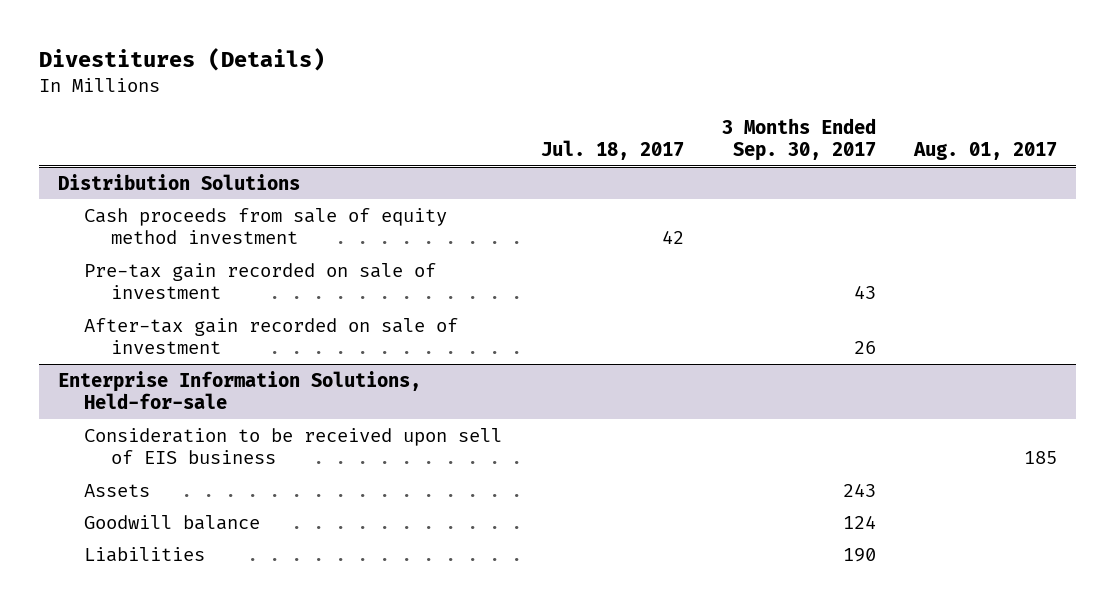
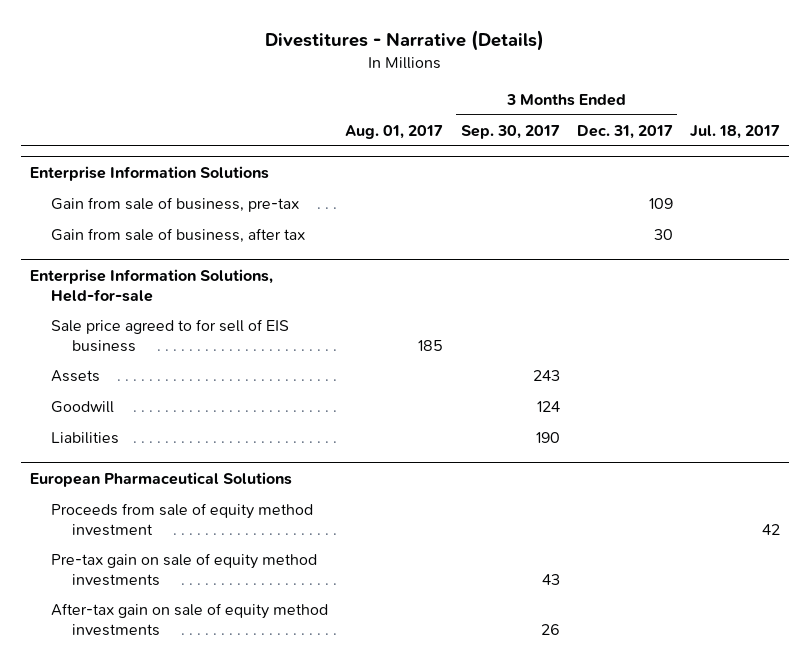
[38,48,325,72] Divestitures (Details) -> [264,30,544,52] Divestitures - Narrative (Details)
none -> [576,124,673,139] Dec. 31, 2017
[57,173,300,190] Distribution Solutions -> none
[84,207,448,244] Cash proceeds from sale of equity method investment -> none
[84,262,437,299] Pre-tax gain recorded on sale of investment -> none
[84,317,459,354] After-tax gain recorded on sale of investment -> none
none -> [29,165,269,181] Enterprise Information Solutions
none -> [50,196,299,212] Gain from sale of business, pre-tax
none -> [50,227,305,243] Gain from sale of business, after tax
[84,427,503,464] Consideration to be received upon sell of EIS business -> [50,318,289,352] Sale price agreed to for sell of EIS business
[84,514,261,530] Goodwill balance -> [50,400,114,413] Goodwill
none -> [29,471,292,487] European Pharmaceutical Solutions
none -> [50,502,313,536] Proceeds from sale of equity method investment
none -> [50,552,317,586] Pre-tax gain on sale of equity method investments
none -> [50,602,328,636] After-tax gain on sale of equity method investments

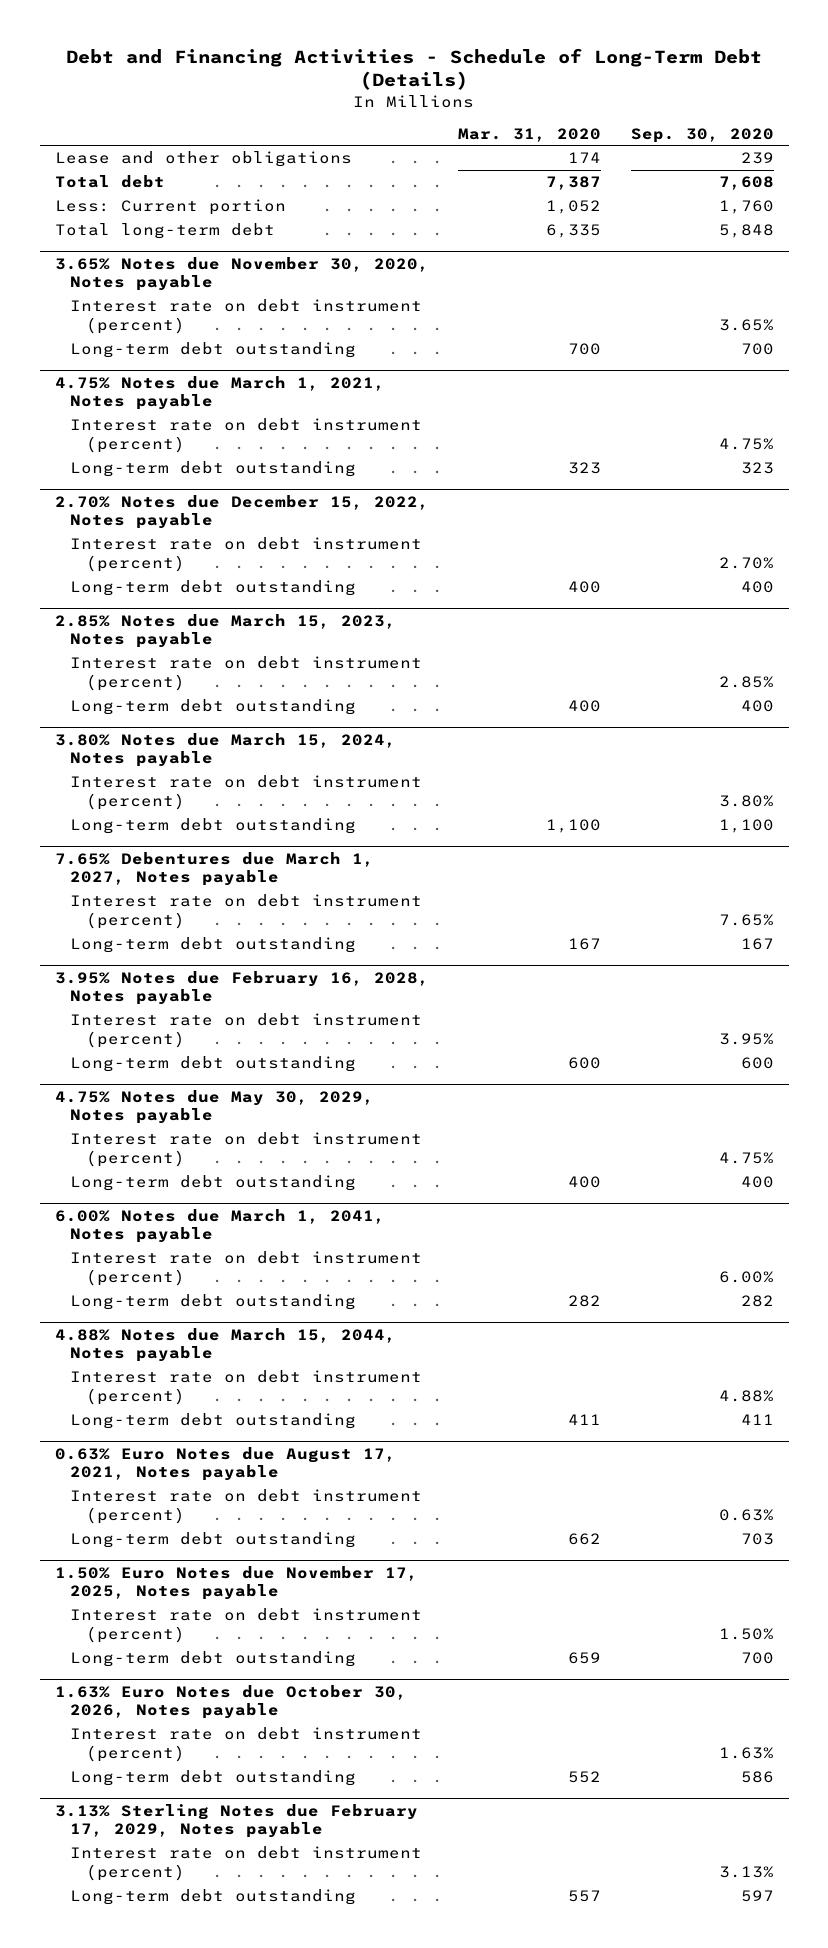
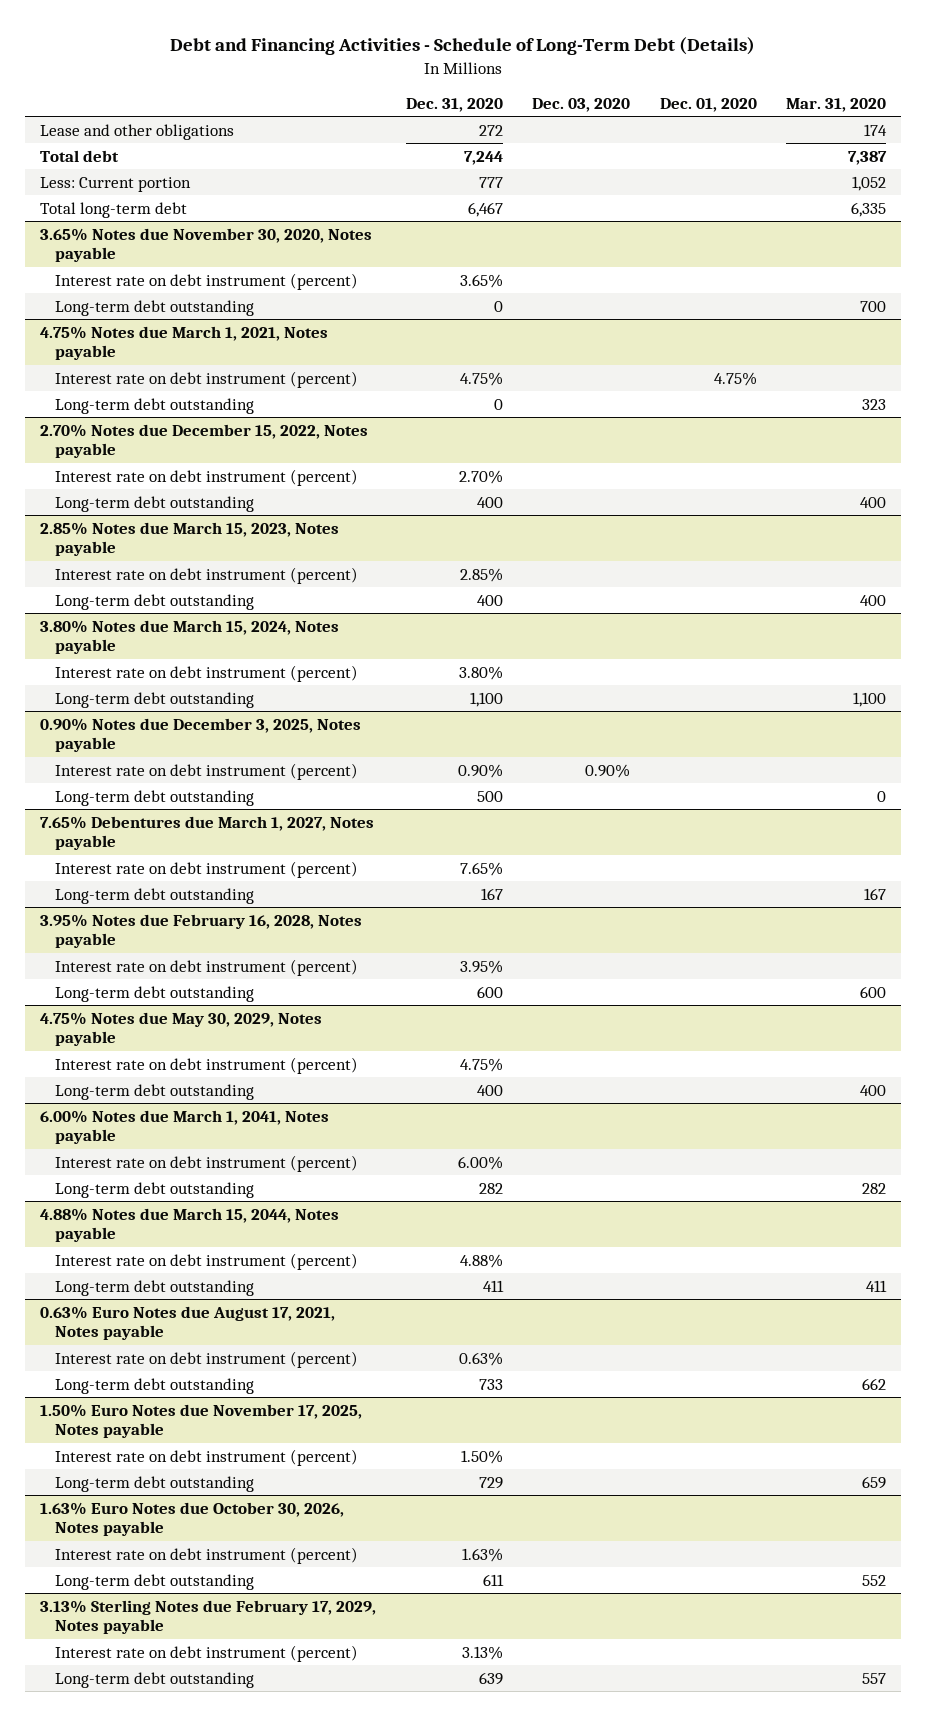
[630,127,774,143] Sep. 30, 2020 -> none
none -> [405,97,503,112] Dec. 31, 2020
none -> [532,97,631,112] Dec. 03, 2020
none -> [659,97,757,112] Dec. 01, 2020
none -> [40,717,362,753] 0.90% Notes due December 3, 2025, Notes payable
none -> [55,762,359,780] Interest rate on debt instrument (percent)
none -> [55,789,255,806] Long-term debt outstanding

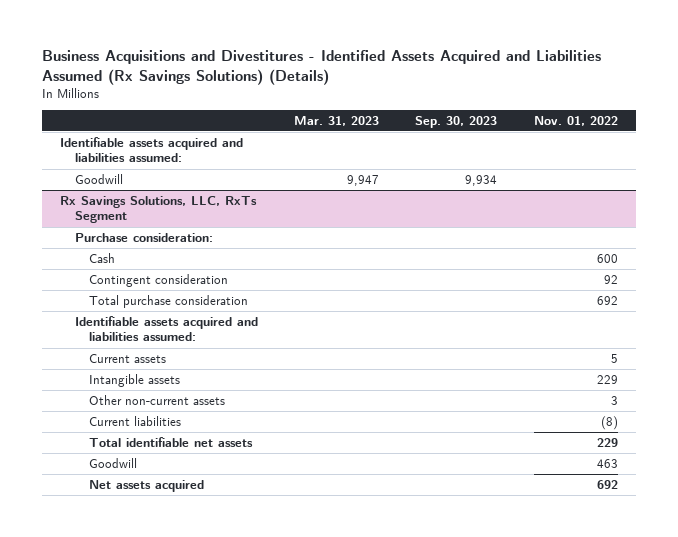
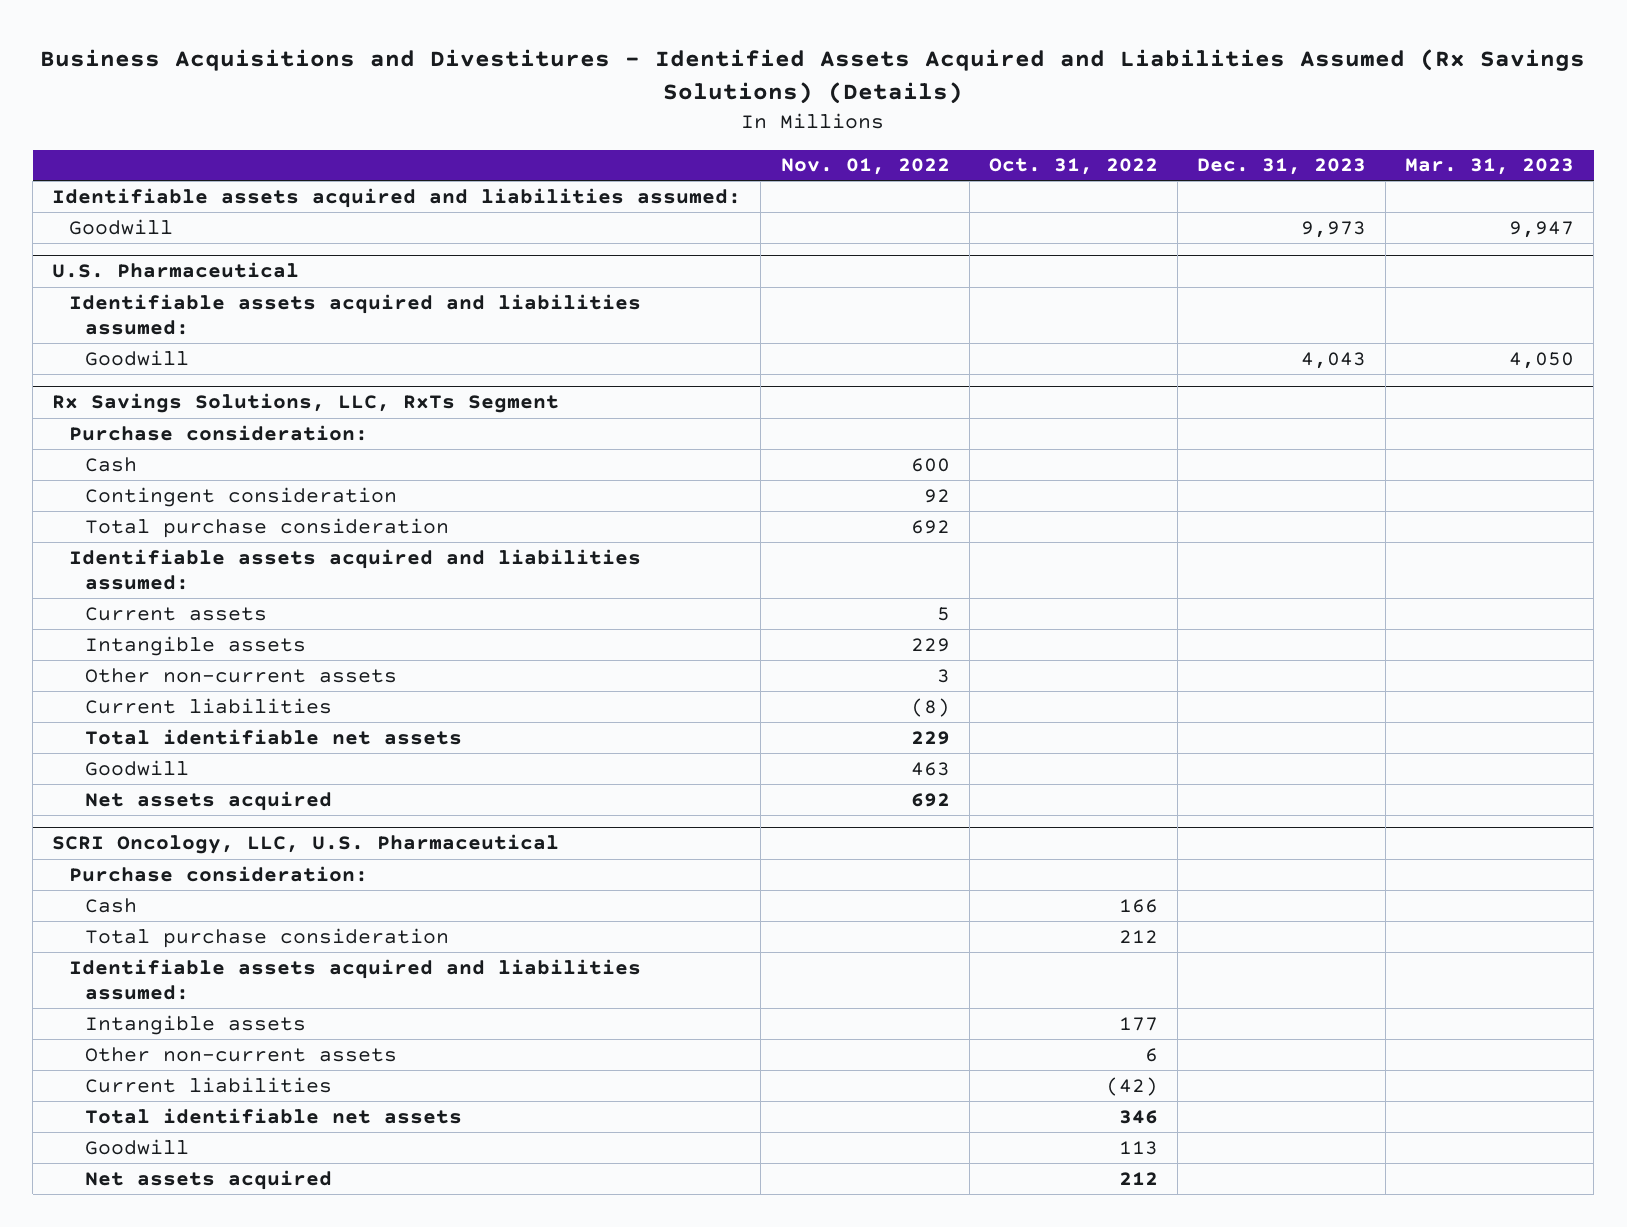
[415,115,498,128] Sep. 30, 2023 -> none
none -> [988,158,1158,176] Oct. 31, 2022
none -> [1196,158,1366,176] Dec. 31, 2023
none -> [52,262,300,279] U.S. Pharmaceutical
none -> [68,293,641,336] Identifiable assets acquired and liabilities assumed:
none -> [85,349,190,366] Goodwill
none -> [52,834,560,855] SCRI Oncology, LLC, U.S. Pharmaceutical
none -> [68,865,368,882] Purchase consideration:
none -> [85,897,138,913] Cash
none -> [85,927,450,948] Total purchase consideration
none -> [68,958,641,1001] Identifiable assets acquired and liabilities assumed:
none -> [85,1014,307,1035] Intangible assets
none -> [85,1046,398,1062] Other non-current assets
none -> [85,1076,333,1093] Current liabilities
none -> [85,1107,463,1124] Total identifiable net assets
none -> [85,1138,190,1155] Goodwill
none -> [85,1169,333,1190] Net assets acquired

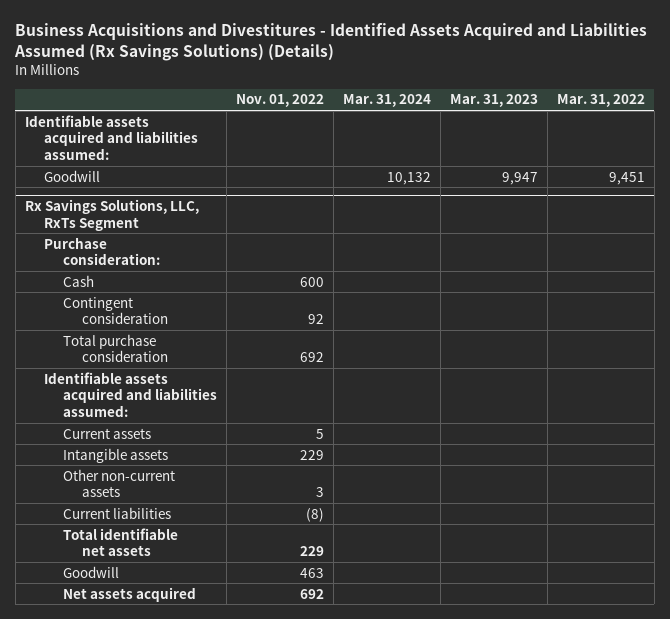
[988,158,1158,176] Oct. 31, 2022 -> none
[1196,158,1366,176] Dec. 31, 2023 -> none
none -> [342,94,431,108] Mar. 31, 2024
none -> [556,94,645,108] Mar. 31, 2022
[52,262,300,279] U.S. Pharmaceutical -> none
[68,293,641,336] Identifiable assets acquired and liabilities assumed: -> none
[85,349,190,366] Goodwill -> none
[52,834,560,855] SCRI Oncology, LLC, U.S. Pharmaceutical -> none
[68,865,368,882] Purchase consideration: -> none
[85,897,138,913] Cash -> none
[85,927,450,948] Total purchase consideration -> none
[68,958,641,1001] Identifiable assets acquired and liabilities assumed: -> none
[85,1014,307,1035] Intangible assets -> none
[85,1046,398,1062] Other non-current assets -> none
[85,1076,333,1093] Current liabilities -> none
[85,1107,463,1124] Total identifiable net assets -> none
[85,1138,190,1155] Goodwill -> none
[85,1169,333,1190] Net assets acquired -> none

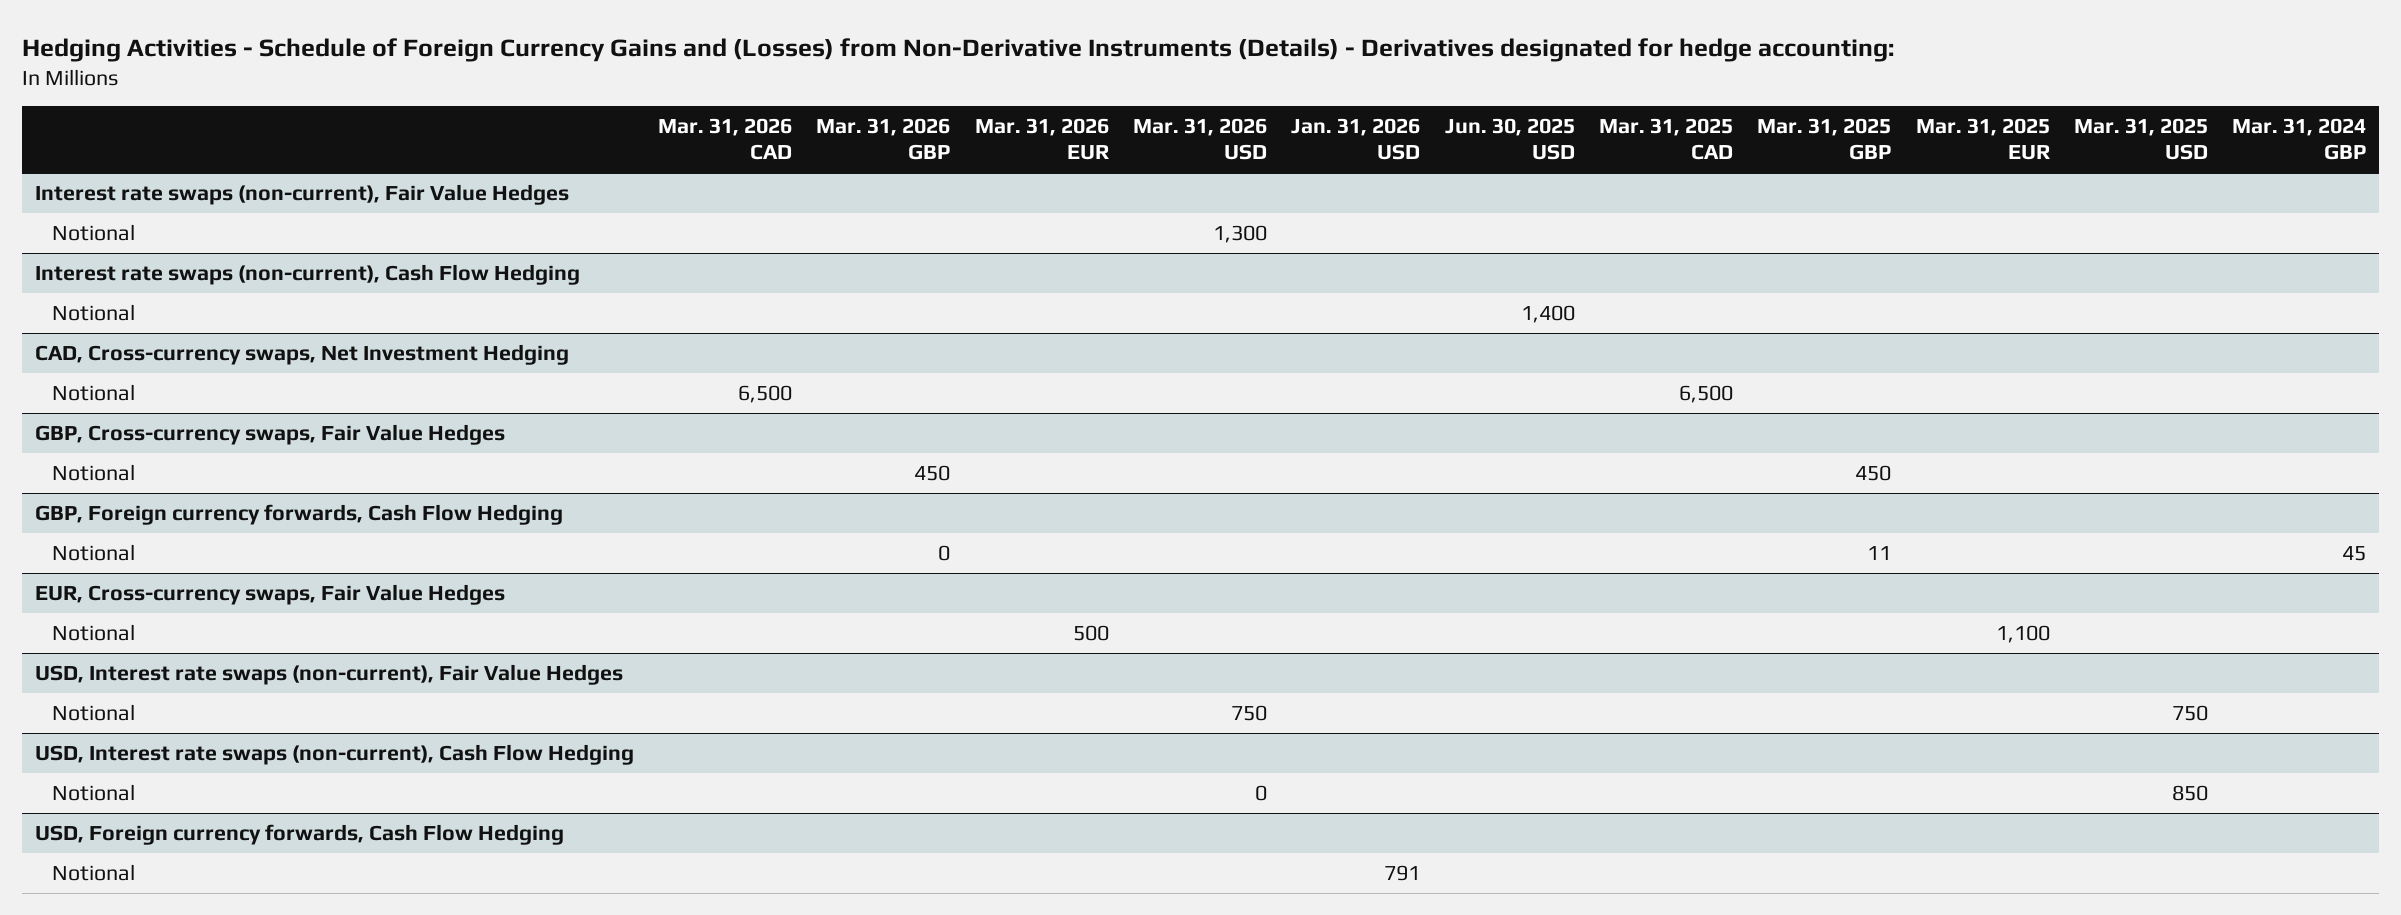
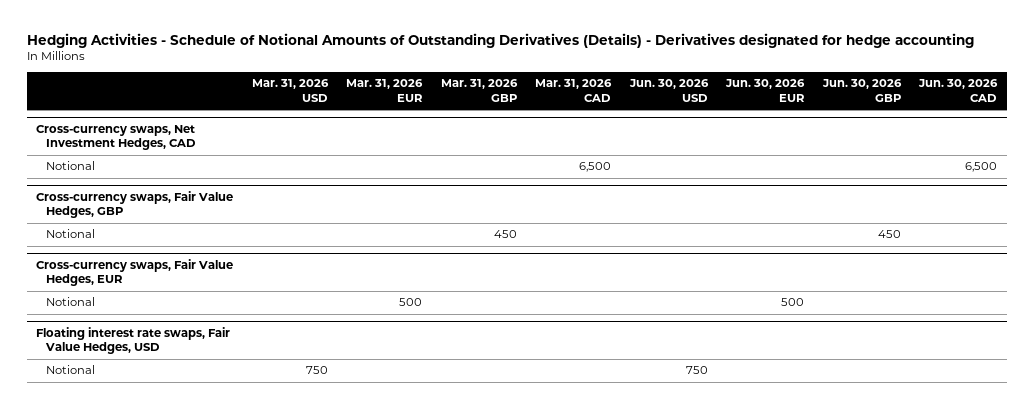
[22,37,1895,62] Hedging Activities - Schedule of Foreign Currency Gains and (Losses) from Non-Derivative Instruments (Details) - Derivatives designated for hedge accounting: -> [26,32,974,48] Hedging Activities - Schedule of Notional Amounts of Outstanding Derivatives (Details) - Derivatives designated for hedge accounting
[1291,118,1421,161] Jan. 31, 2026 USD -> none
[1444,118,1575,161] Jun. 30, 2025 USD -> none
[1598,118,1733,161] Mar. 31, 2025 CAD -> none
[1757,118,1892,161] Mar. 31, 2025 GBP -> none
[1915,118,2050,161] Mar. 31, 2025 EUR -> none
[2074,118,2209,161] Mar. 31, 2025 USD -> none
[2232,118,2367,161] Mar. 31, 2024 GBP -> none
none -> [628,79,709,103] Jun. 30, 2026 USD
none -> [725,79,806,103] Jun. 30, 2026 EUR
none -> [821,79,902,103] Jun. 30, 2026 GBP
none -> [918,79,999,103] Jun. 30, 2026 CAD
[34,184,569,206] Interest rate swaps (non-current), Fair Value Hedges -> none
[52,224,136,242] Notional -> none
[34,264,580,286] Interest rate swaps (non-current), Cash Flow Hedging -> none
[52,304,136,322] Notional -> none
[34,344,569,366] CAD, Cross-currency swaps, Net Investment Hedging -> [36,124,197,151] Cross-currency swaps, Net Investment Hedges, CAD
[34,424,505,446] GBP, Cross-currency swaps, Fair Value Hedges -> [36,190,234,219] Cross-currency swaps, Fair Value Hedges, GBP
[34,504,563,526] GBP, Foreign currency forwards, Cash Flow Hedging -> none
[52,544,136,562] Notional -> none
[34,584,505,606] EUR, Cross-currency swaps, Fair Value Hedges -> [36,258,234,287] Cross-currency swaps, Fair Value Hedges, EUR
[34,664,623,686] USD, Interest rate swaps (non-current), Fair Value Hedges -> [36,326,231,355] Floating interest rate swaps, Fair Value Hedges, USD
[34,744,634,766] USD, Interest rate swaps (non-current), Cash Flow Hedging -> none
[52,784,136,802] Notional -> none
[34,824,564,846] USD, Foreign currency forwards, Cash Flow Hedging -> none
[52,864,136,882] Notional -> none

